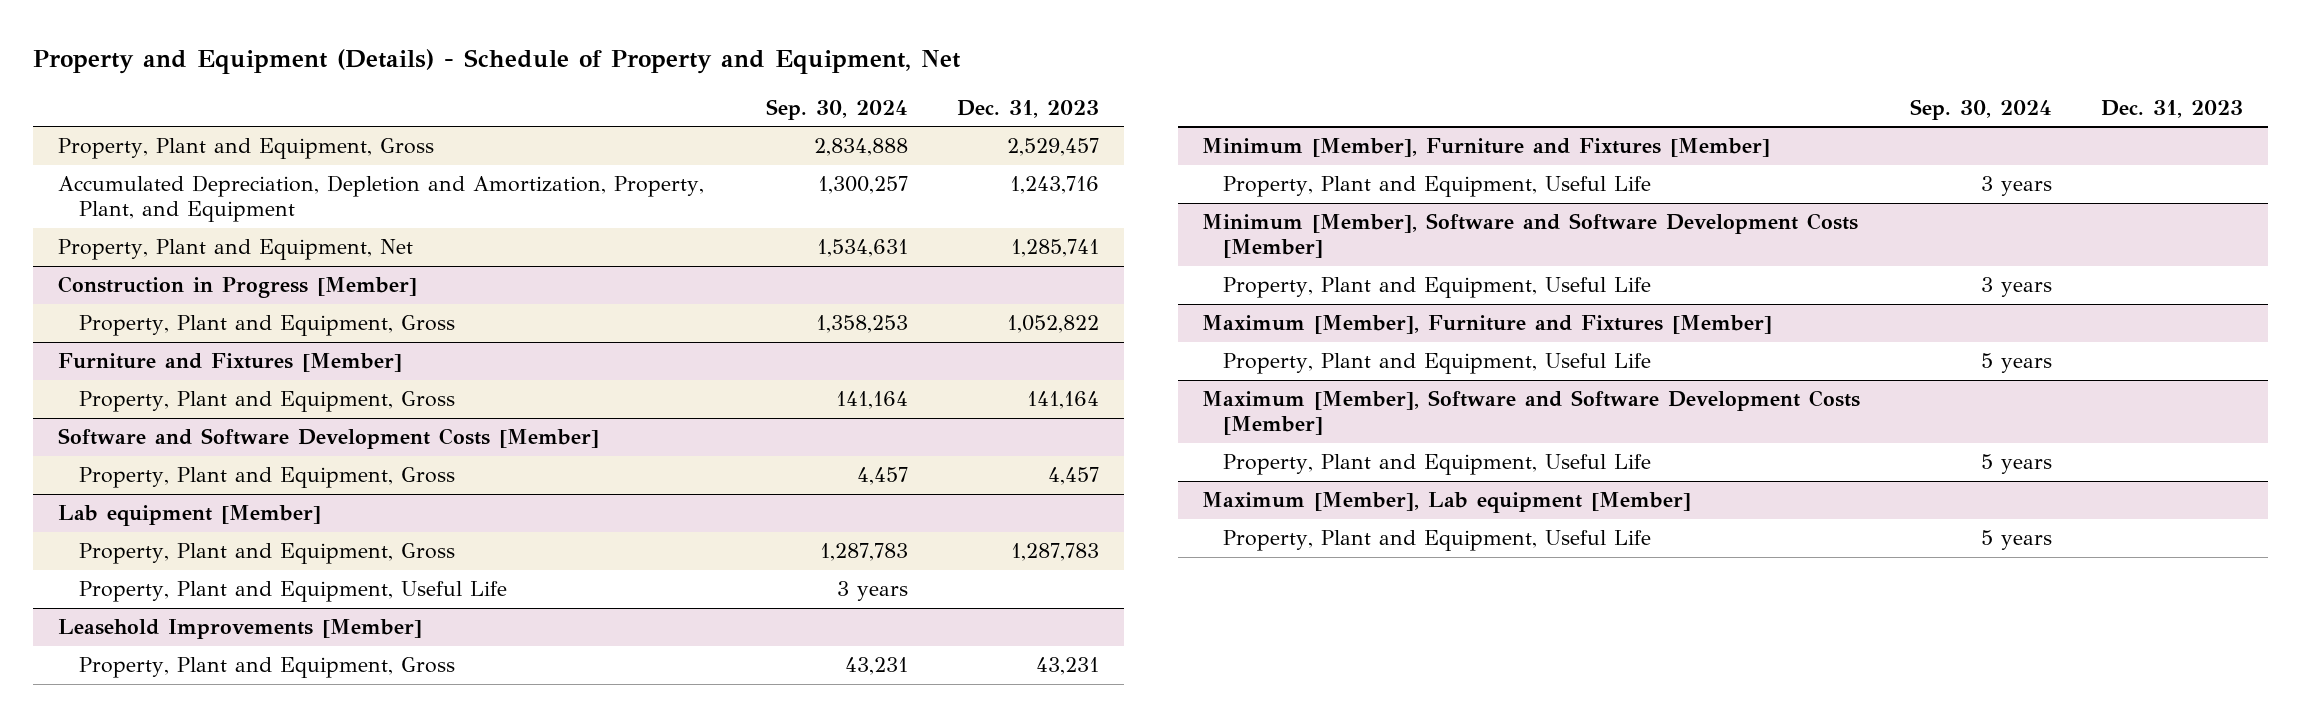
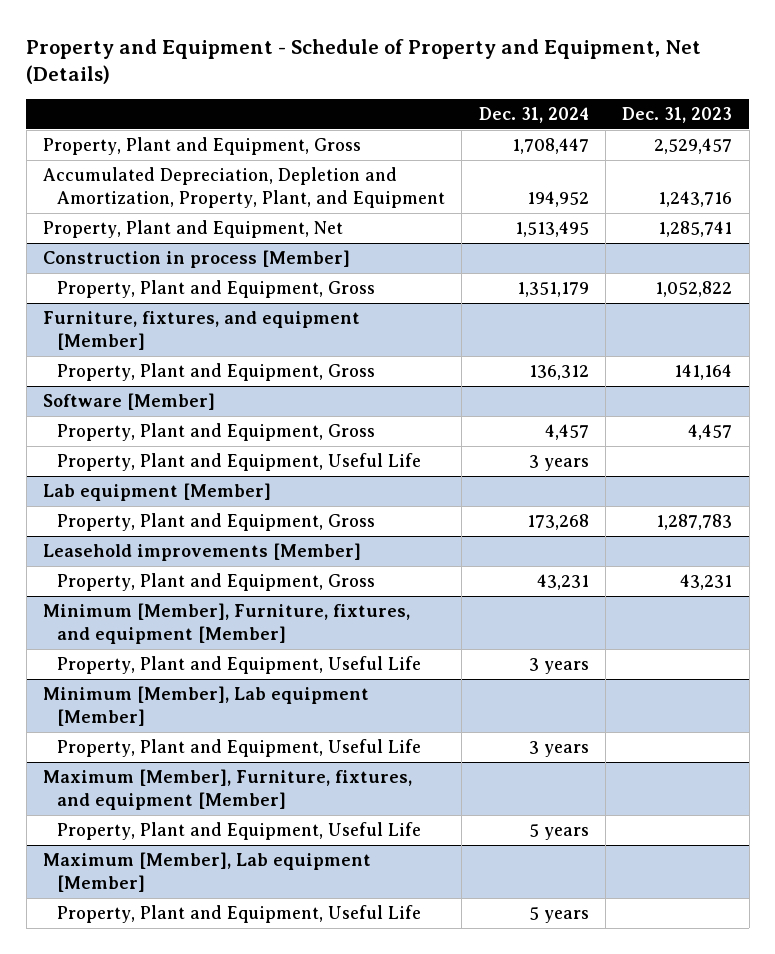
[33,48,962,74] Property and Equipment (Details) - Schedule of Property and Equipment, Net -> [26,38,702,85] Property and Equipment - Schedule of Property and Equipment, Net (Details)
[765,98,908,120] Sep. 30, 2024 -> none
none -> [478,107,589,124] Dec. 31, 2024
[58,276,418,299] Construction in Progress [Member] -> [42,250,350,269] Construction in process [Member]
[58,353,403,373] Furniture and Fixtures [Member] -> [42,311,360,350] Furniture, fixtures, and equipment [Member]
[58,428,600,450] Software and Software Development Costs [Member] -> [42,393,215,411] Software [Member]
none -> [57,453,422,472] Property, Plant and Equipment, Useful Life
[78,581,507,603] Property, Plant and Equipment, Useful Life -> none
[58,619,423,640] Leasehold Improvements [Member] -> [42,543,361,562] Leasehold improvements [Member]
[1202,138,1771,158] Minimum [Member], Furniture and Fixtures [Member] -> [42,603,410,644] Minimum [Member], Furniture, fixtures, and equipment [Member]
[1202,213,1859,259] Minimum [Member], Software and Software Development Costs [Member] -> none
[1223,277,1652,299] Property, Plant and Equipment, Useful Life -> none
none -> [42,686,369,726] Minimum [Member], Lab equipment [Member]
none -> [57,739,422,758] Property, Plant and Equipment, Useful Life
[1202,315,1773,335] Maximum [Member], Furniture and Fixtures [Member] -> [42,769,412,810] Maximum [Member], Furniture, fixtures, and equipment [Member]
[1202,390,1861,436] Maximum [Member], Software and Software Development Costs [Member] -> none
[1223,454,1652,476] Property, Plant and Equipment, Useful Life -> none

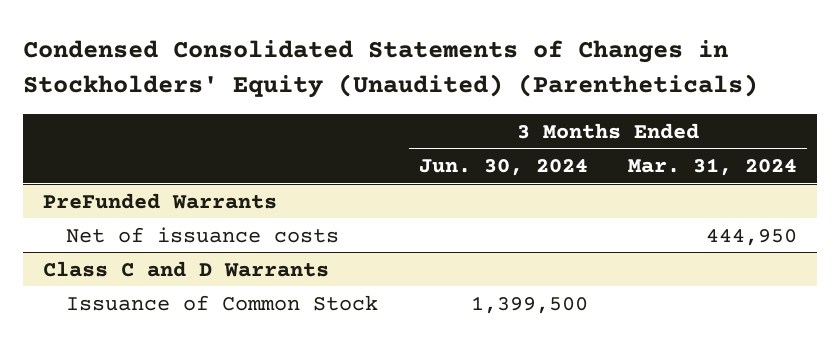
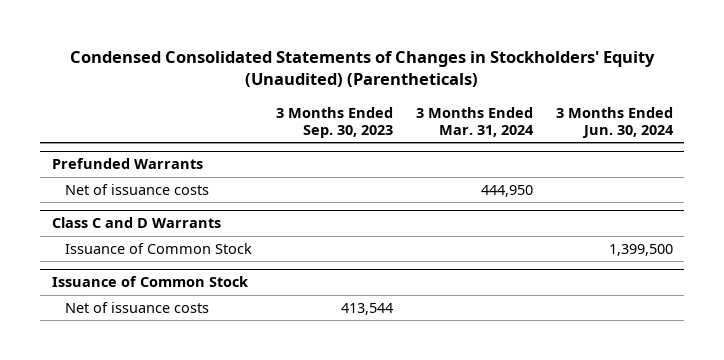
none -> [275,106,393,138] 3 Months Ended Sep. 30, 2023
[42,192,277,209] PreFunded Warrants -> [51,158,203,170] Prefunded Warrants
none -> [51,276,248,288] Issuance of Common Stock
none -> [65,301,210,313] Net of issuance costs

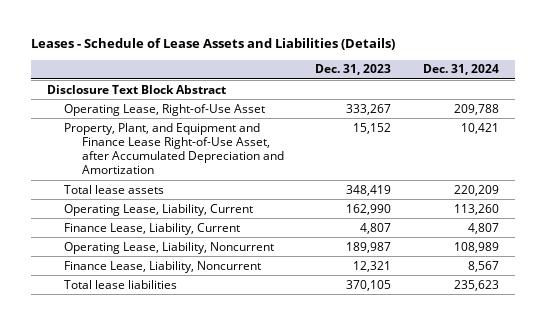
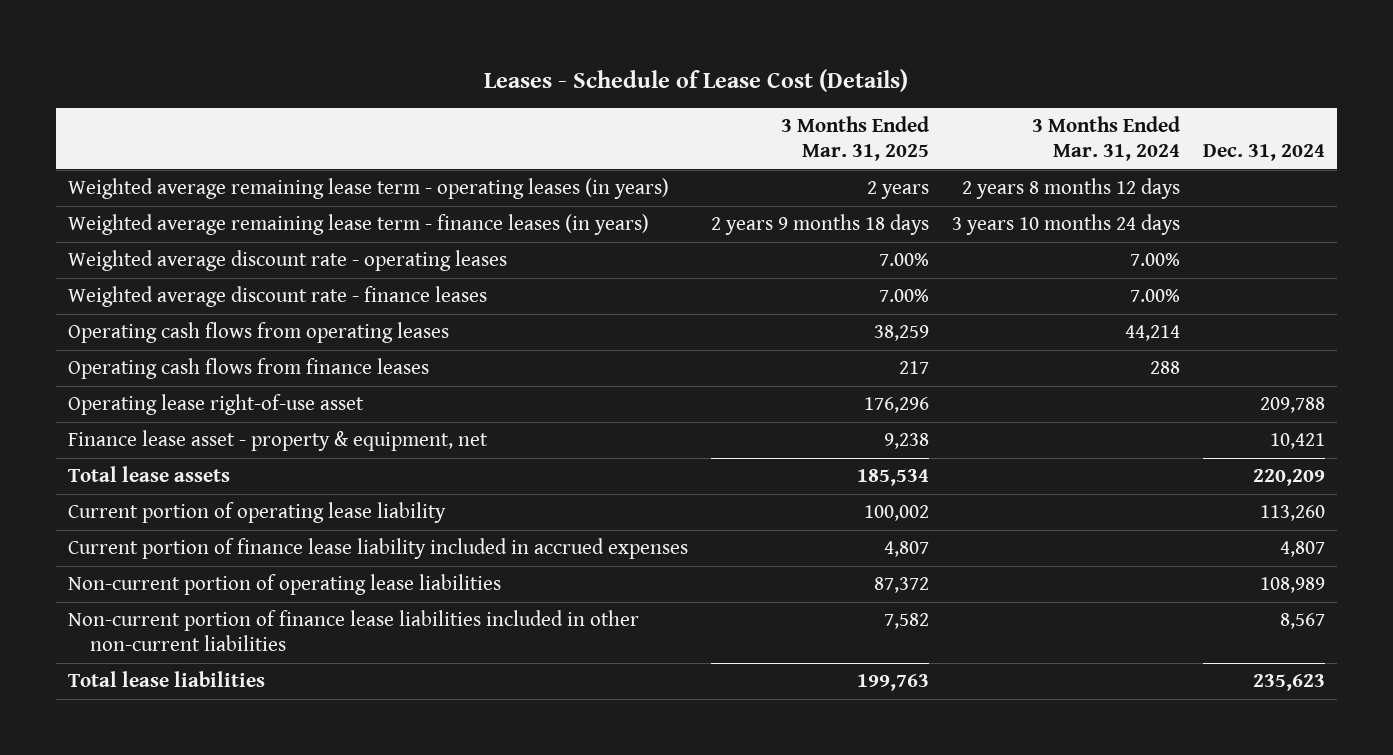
[30,38,395,51] Leases - Schedule of Lease Assets and Liabilities (Details) -> [484,68,909,92] Leases - Schedule of Lease Cost (Details)
[315,64,392,76] Dec. 31, 2023 -> none
none -> [780,116,929,162] 3 Months Ended Mar. 31, 2025
none -> [1031,116,1180,162] 3 Months Ended Mar. 31, 2024
[46,84,226,94] Disclosure Text Block Abstract -> none
none -> [67,178,669,200] Weighted average remaining lease term - operating leases (in years)
none -> [67,214,649,236] Weighted average remaining lease term - finance leases (in years)
none -> [67,250,507,272] Weighted average discount rate - operating leases
none -> [67,286,487,308] Weighted average discount rate - finance leases
none -> [67,322,449,344] Operating cash flows from operating leases
none -> [67,358,429,380] Operating cash flows from finance leases
[64,103,266,116] Operating Lease, Right-of-Use Asset -> [67,394,364,416] Operating lease right-of-use asset
[64,122,284,175] Property, Plant, and Equipment and Finance Lease Right-of-Use Asset, after Accumulated Depreciation and Amortization -> [67,430,488,452] Finance lease asset - property & equipment, net
[64,203,254,216] Operating Lease, Liability, Current -> [67,502,446,524] Current portion of operating lease liability
[64,222,241,235] Finance Lease, Liability, Current -> [67,538,688,560] Current portion of finance lease liability included in accrued expenses
[64,241,275,254] Operating Lease, Liability, Noncurrent -> [67,574,501,596] Non-current portion of operating lease liabilities
[64,260,262,273] Finance Lease, Liability, Noncurrent -> [67,610,639,651] Non-current portion of finance lease liabilities included in other non-current liabilities

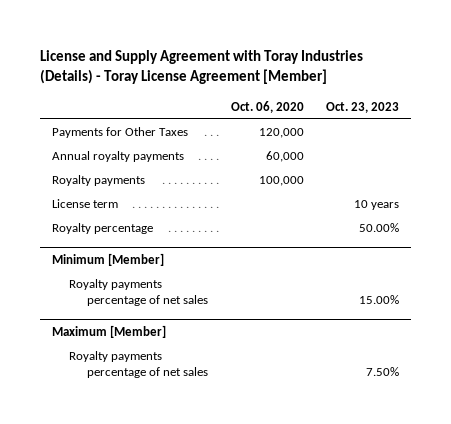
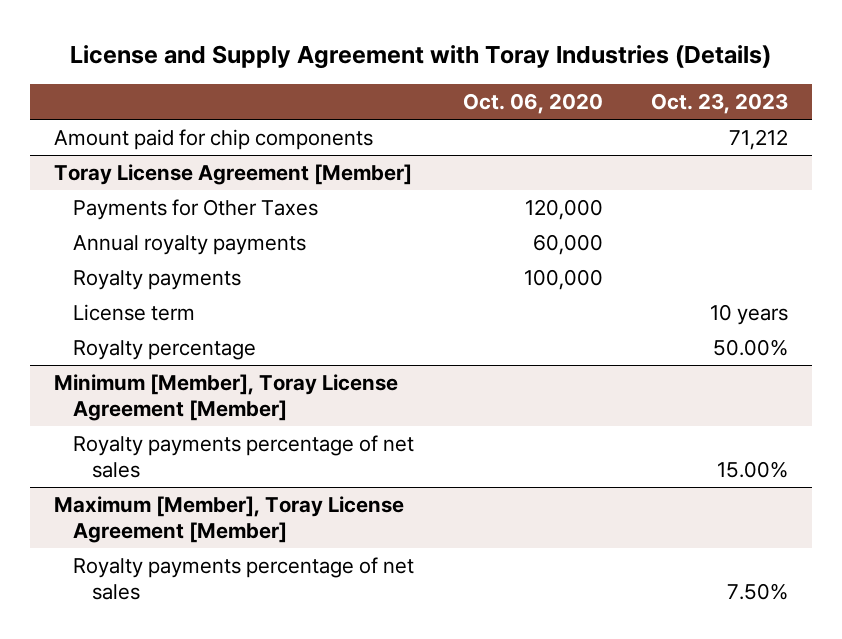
[40,49,364,85] License and Supply Agreement with Toray Industries (Details) - Toray License Agreement [Member] -> [70,44,772,69] License and Supply Agreement with Toray Industries (Details)
[51,127,188,139] Payments for Other Taxes -> none
[51,151,184,163] Annual royalty payments -> none
[51,175,145,187] Royalty payments -> none
[51,199,118,209] License term -> none
[51,223,153,235] Royalty percentage -> none
none -> [54,129,374,151] Amount paid for chip components
none -> [54,164,413,186] Toray License Agreement [Member]
none -> [73,199,319,221] Payments for Other Taxes
none -> [73,235,307,256] Annual royalty payments
none -> [73,270,242,291] Royalty payments
none -> [73,304,196,322] License term
none -> [73,340,257,361] Royalty percentage
[51,253,164,267] Minimum [Member] -> [54,374,399,421] Minimum [Member], Toray License Agreement [Member]
[51,325,166,339] Maximum [Member] -> [54,496,405,543] Maximum [Member], Toray License Agreement [Member]

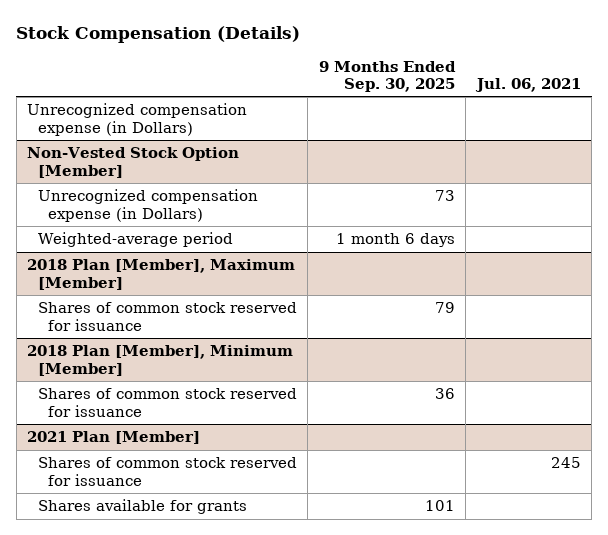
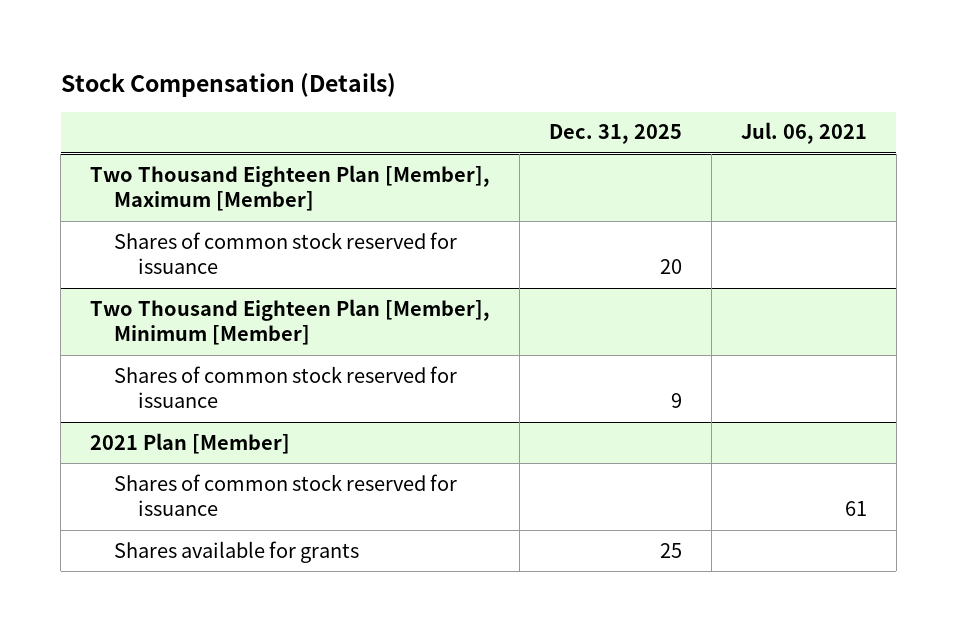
[318,60,456,92] 9 Months Ended Sep. 30, 2025 -> none
none -> [549,124,683,145] Dec. 31, 2025
[27,103,248,136] Unrecognized compensation expense (in Dollars) -> none
[27,147,240,178] Non-Vested Stock Option [Member] -> none
[37,189,258,222] Unrecognized compensation expense (in Dollars) -> none
[37,232,233,248] Weighted-average period -> none
[27,259,296,290] 2018 Plan [Member], Maximum [Member] -> none
[37,302,297,331] Shares of common stock reserved for issuance -> none
[27,345,294,376] 2018 Plan [Member], Minimum [Member] -> none
[37,388,297,417] Shares of common stock reserved for issuance -> none
none -> [90,164,491,212] Two Thousand Eighteen Plan [Member], Maximum [Member]
none -> [113,231,457,275] Shares of common stock reserved for issuance
none -> [90,298,491,346] Two Thousand Eighteen Plan [Member], Minimum [Member]
none -> [113,365,457,409] Shares of common stock reserved for issuance
[550,457,581,469] 245 -> [844,501,867,517] 61

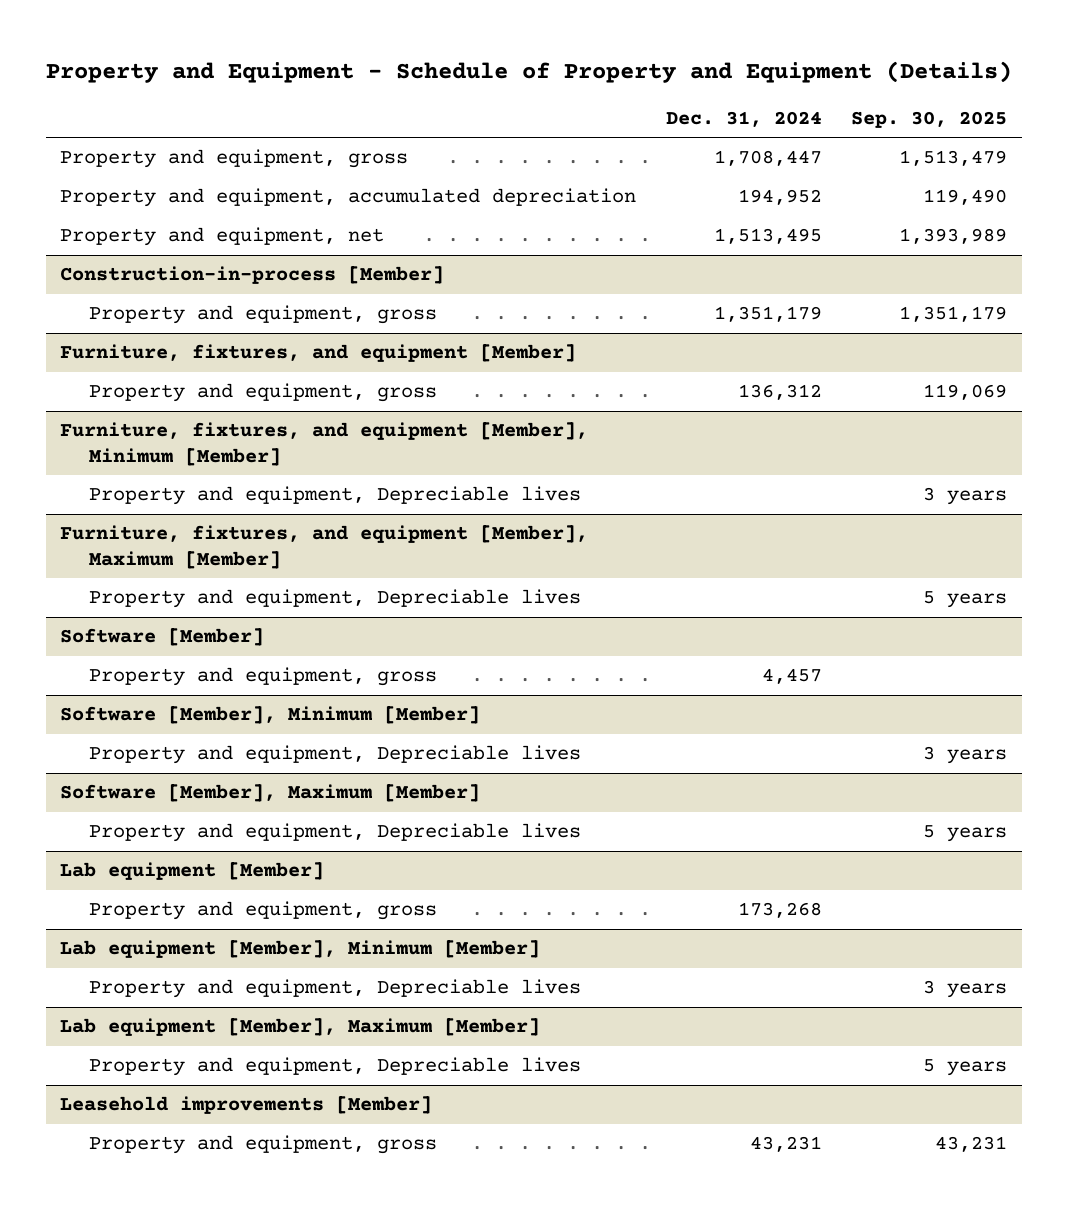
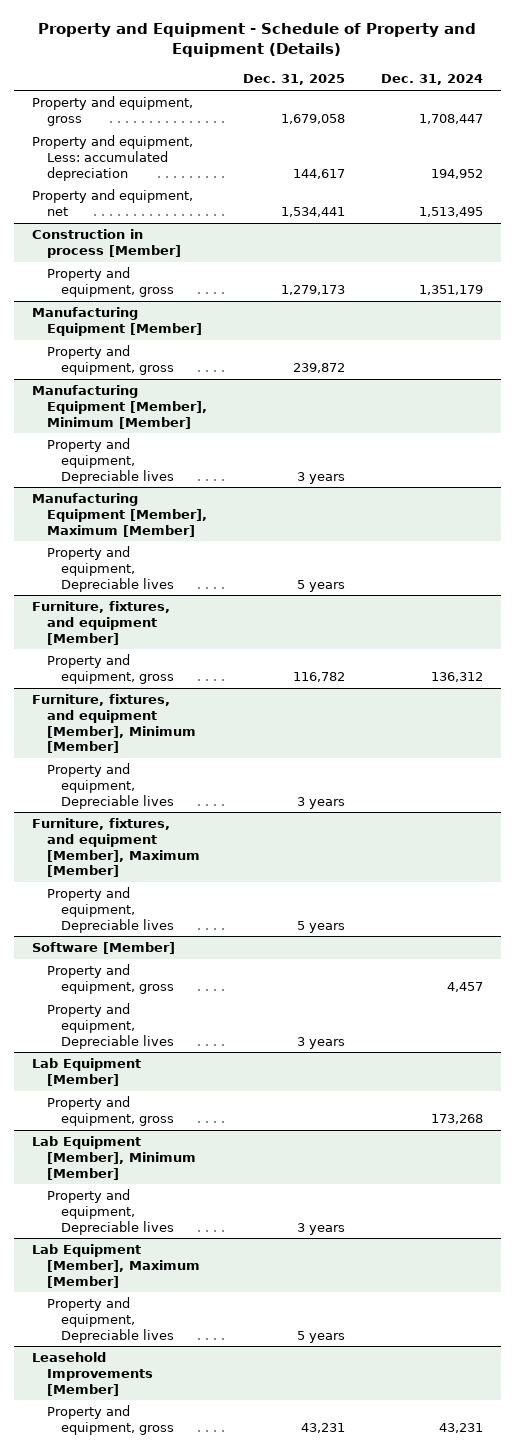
[851,110,1008,128] Sep. 30, 2025 -> none
none -> [242,74,345,86] Dec. 31, 2025
[60,188,637,208] Property and equipment, accumulated depreciation -> [32,135,194,181] Property and equipment, Less: accumulated depreciation
[60,266,445,285] Construction-in-process [Member] -> [32,229,181,258] Construction in process [Member]
none -> [32,307,202,336] Manufacturing Equipment [Member]
none -> [46,345,175,375] Property and equipment, gross
none -> [32,385,207,429] Manufacturing Equipment [Member], Minimum [Member]
none -> [46,438,175,484] Property and equipment, Depreciable lives
none -> [32,493,207,537] Manufacturing Equipment [Member], Maximum [Member]
none -> [46,546,175,592] Property and equipment, Depreciable lives
[60,706,481,725] Software [Member], Minimum [Member] -> none
[88,745,581,765] Property and equipment, Depreciable lives -> none
[60,784,481,803] Software [Member], Maximum [Member] -> none
[88,823,581,843] Property and equipment, Depreciable lives -> none
none -> [46,1003,175,1049] Property and equipment, Depreciable lives
[60,862,325,881] Lab equipment [Member] -> [32,1058,142,1086] Lab Equipment [Member]
[60,940,541,959] Lab equipment [Member], Minimum [Member] -> [32,1136,196,1180] Lab Equipment [Member], Minimum [Member]
[60,1018,541,1037] Lab equipment [Member], Maximum [Member] -> [32,1244,200,1288] Lab Equipment [Member], Maximum [Member]
[60,1096,433,1115] Leasehold improvements [Member] -> [32,1352,153,1396] Leasehold Improvements [Member]

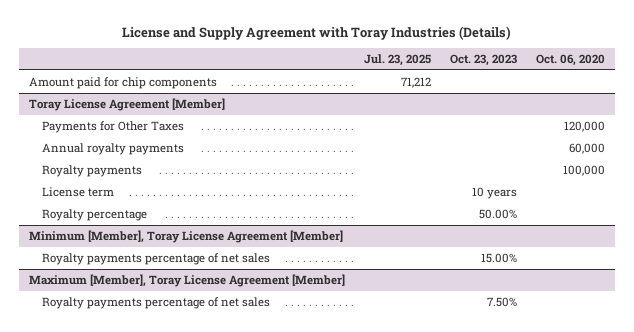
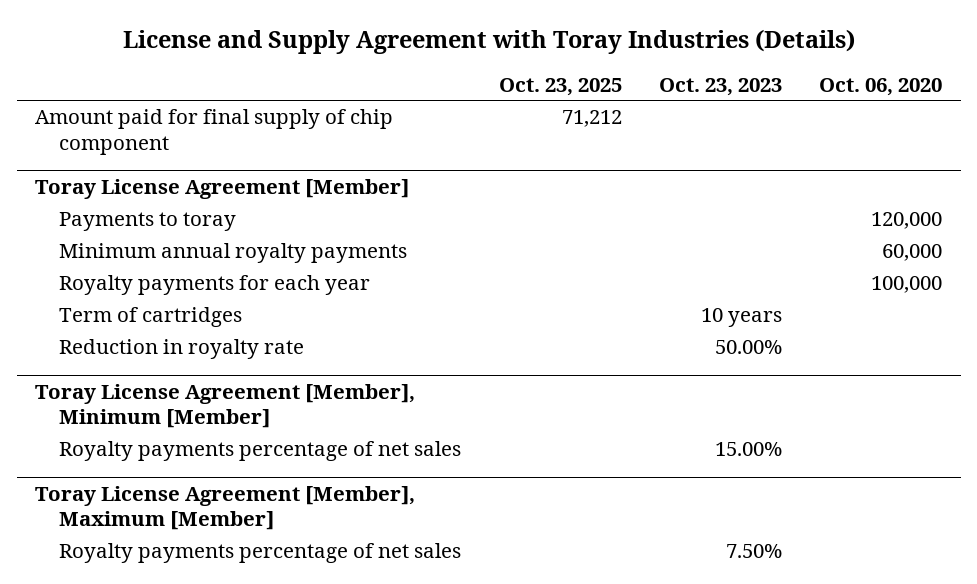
[363,54,431,67] Jul. 23, 2025 -> none
none -> [498,77,622,96] Oct. 23, 2025
[28,76,217,89] Amount paid for chip components -> [35,109,394,155] Amount paid for final supply of chip component
[41,120,184,133] Payments for Other Taxes -> [59,212,237,232] Payments to toray
[41,142,184,155] Annual royalty payments -> [59,243,408,264] Minimum annual royalty payments
[41,164,142,177] Royalty payments -> [59,275,371,296] Royalty payments for each year
[41,186,114,197] License term -> [59,307,243,328] Term of cartridges
[41,208,147,221] Royalty percentage -> [59,339,305,360] Reduction in royalty rate
[28,229,343,243] Minimum [Member], Toray License Agreement [Member] -> [35,383,416,429] Toray License Agreement [Member], Minimum [Member]
[28,273,345,287] Maximum [Member], Toray License Agreement [Member] -> [35,485,416,531] Toray License Agreement [Member], Maximum [Member]

